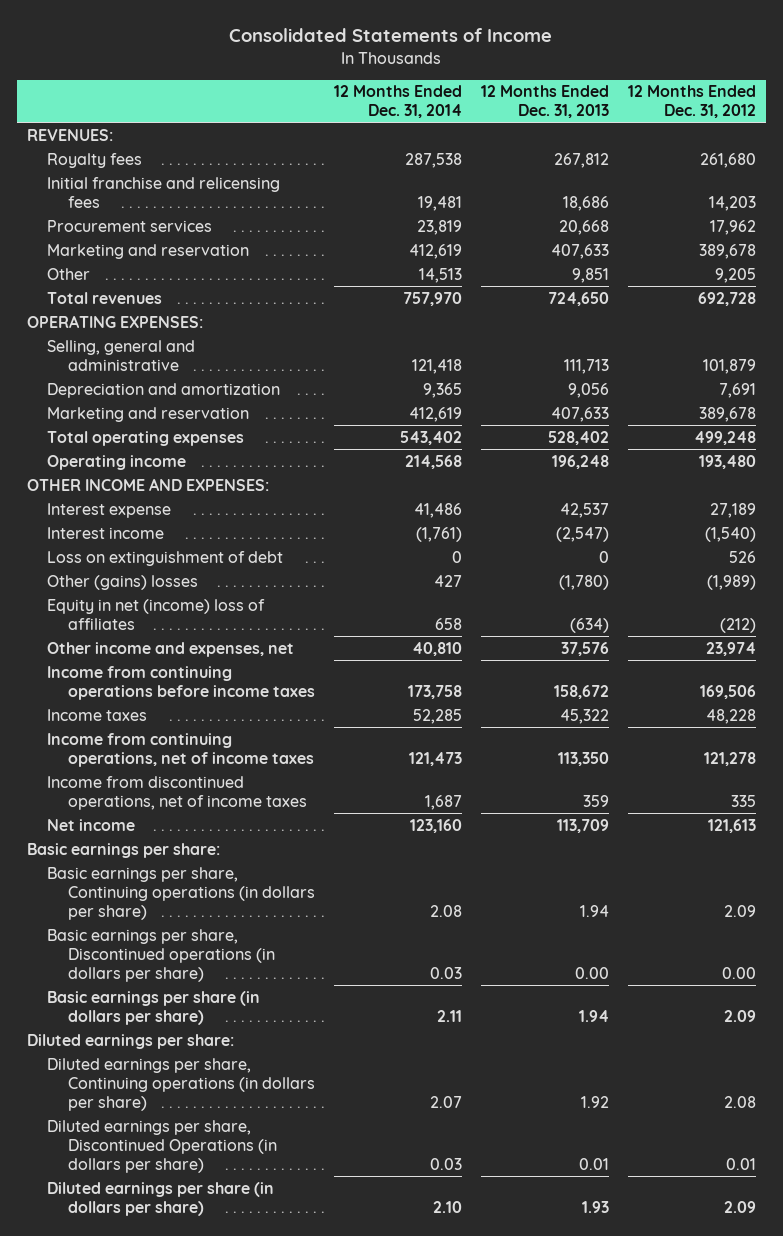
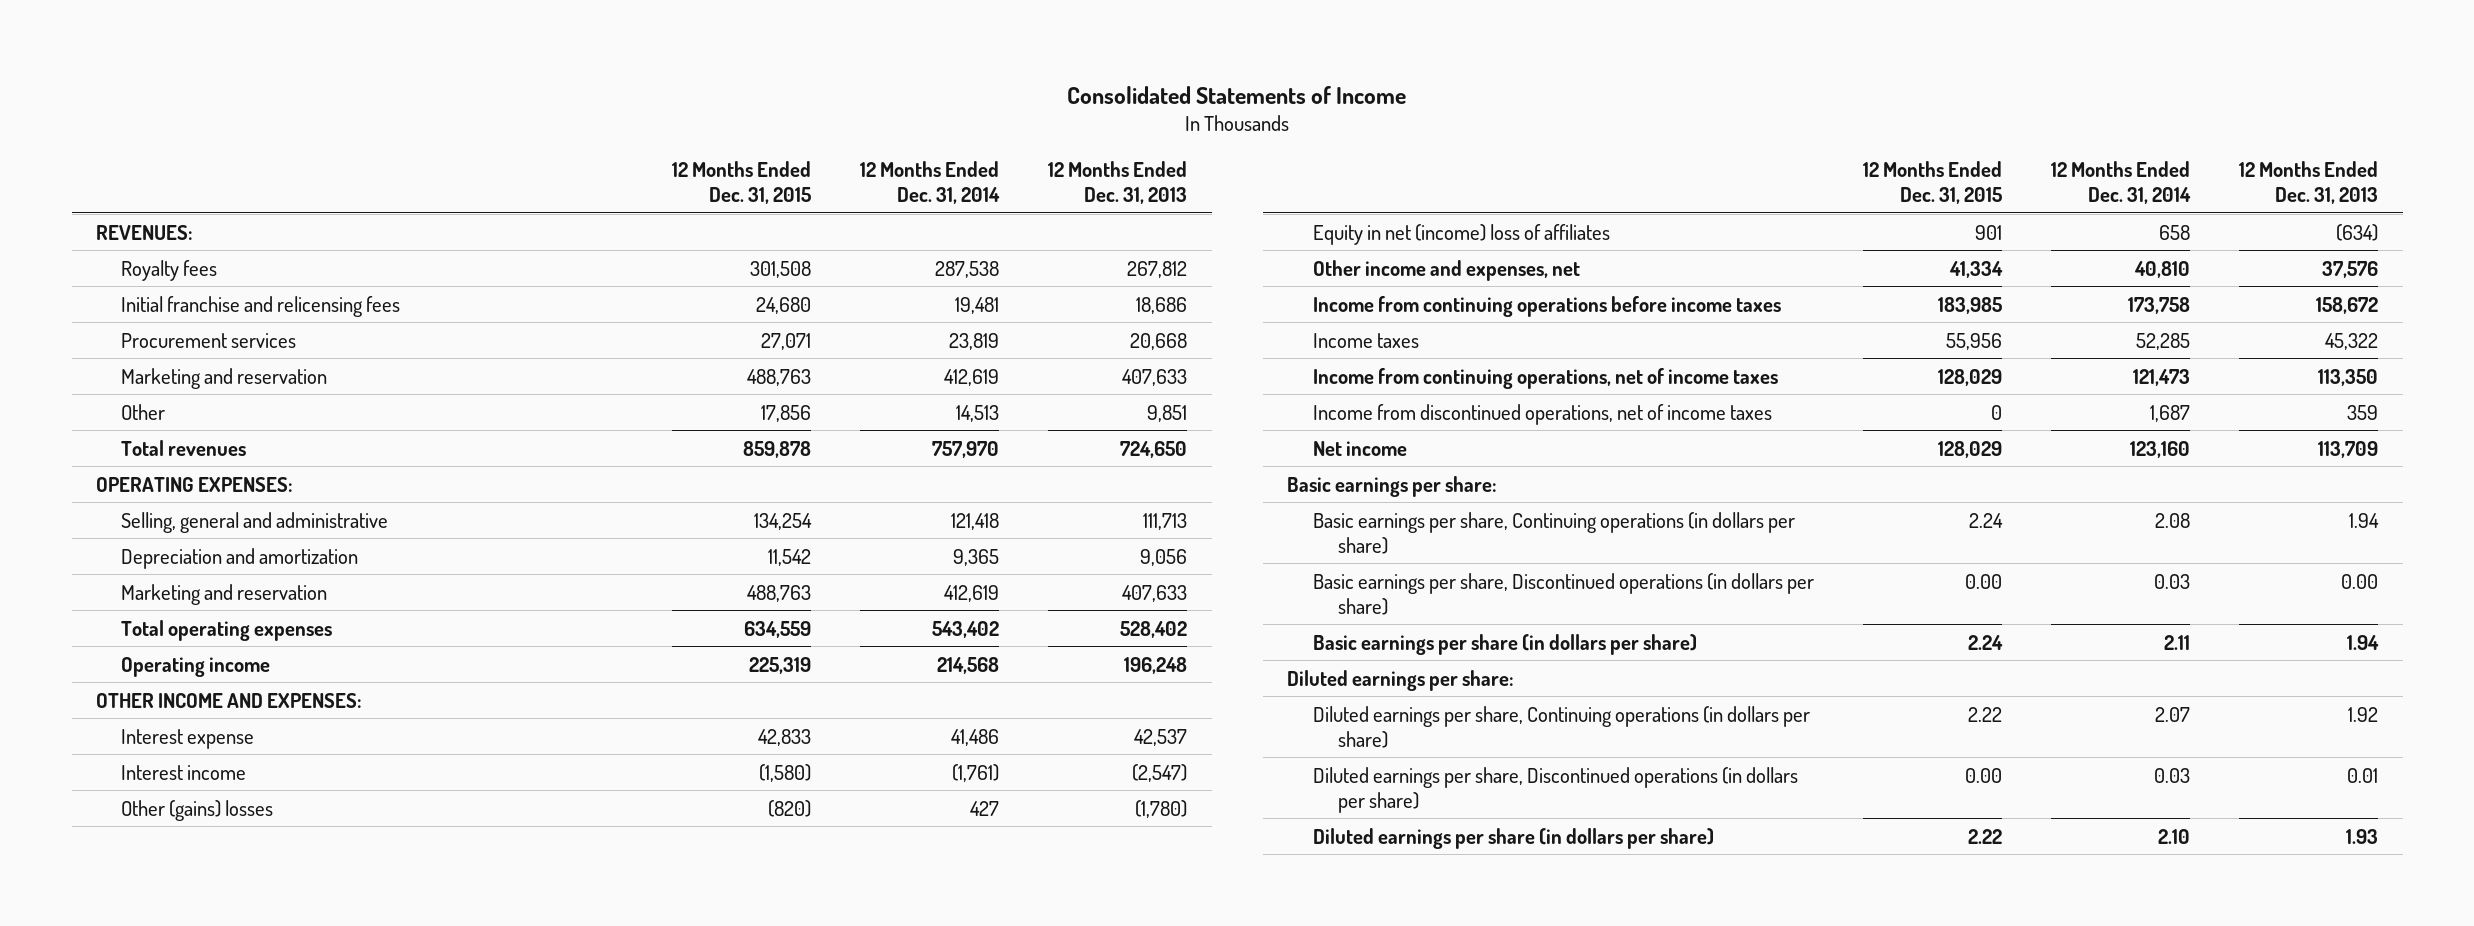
[628,85,757,119] 12 Months Ended Dec. 31, 2012 -> none
none -> [671,161,811,205] 12 Months Ended Dec. 31, 2015
[47,550,284,566] Loss on extinguishment of debt -> none
[47,1119,278,1173] Diluted earnings per share, Discontinued Operations (in dollars per share) -> [1312,766,1798,813] Diluted earnings per share, Discontinued operations (in dollars per share)

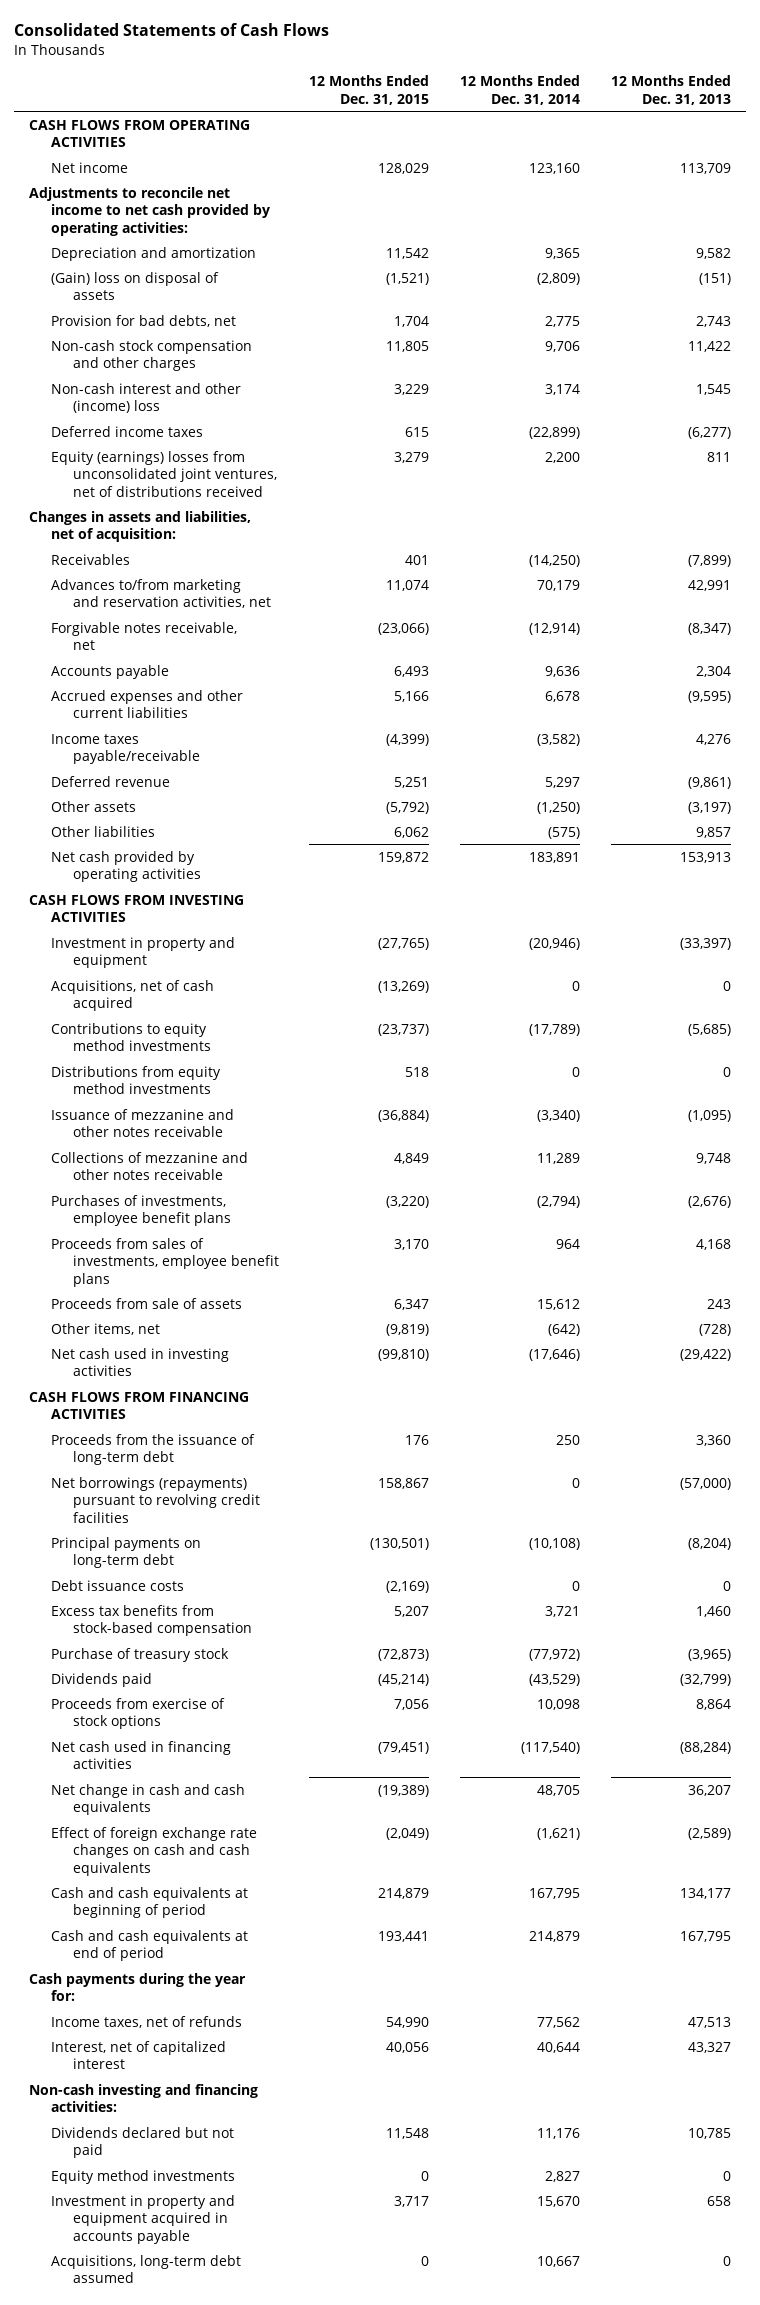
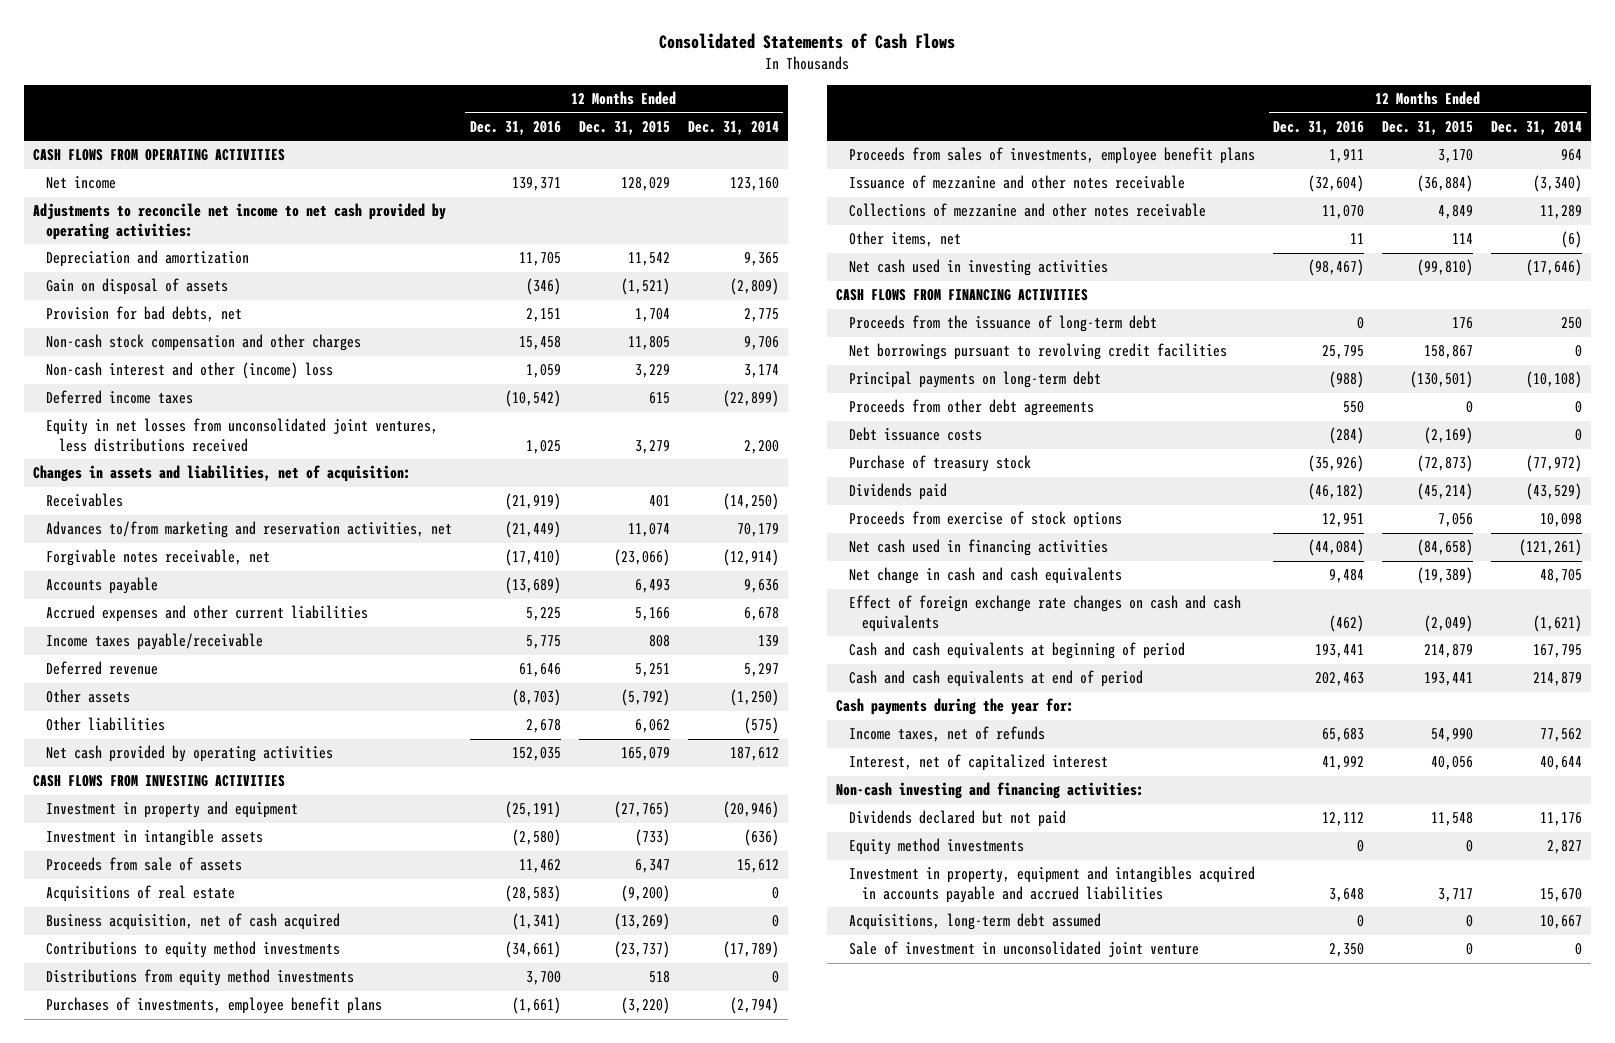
[611,75,732,105] 12 Months Ended Dec. 31, 2013 -> none
none -> [469,120,561,135] Dec. 31, 2016
[50,271,219,301] (Gain) loss on disposal of assets -> [45,278,228,296] Gain on disposal of assets
[50,450,277,497] Equity (earnings) losses from unconsolidated joint ventures, net of distributions received -> [45,418,438,452] Equity in net losses from unconsolidated joint ventures, less distributions received
[386,733,430,746] (4,399) -> [648,635,670,648] 808
[537,733,581,746] (3,582) -> [757,635,779,648] 139
[378,851,430,863] 159,872 -> [620,747,670,762] 165,079
[529,851,581,863] 183,891 -> [729,747,779,762] 187,612
none -> [45,829,263,847] Investment in intangible assets
[50,1297,242,1309] Proceeds from sale of assets -> [45,857,242,872] Proceeds from sale of assets
none -> [45,885,235,903] Acquisitions of real estate
[50,979,214,1012] Acquisitions, net of cash acquired -> [45,913,340,931] Business acquisition, net of cash acquired
[50,1108,234,1138] Issuance of mezzanine and other notes receivable -> [849,175,1186,190] Issuance of mezzanine and other notes receivable
[50,1151,248,1181] Collections of mezzanine and other notes receivable -> [849,203,1207,218] Collections of mezzanine and other notes receivable
[386,1323,430,1336] (9,819) -> [1452,233,1474,245] 114
[548,1323,581,1336] (642) -> [1561,231,1583,249] (6)
[50,1476,260,1523] Net borrowings (repayments) pursuant to revolving credit facilities -> [849,343,1228,361] Net borrowings pursuant to revolving credit facilities
none -> [849,399,1095,417] Proceeds from other debt agreements
[50,1604,252,1637] Excess tax benefits from stock-based compensation -> none
[378,1741,430,1754] (79,451) -> [1417,539,1474,557] (84,658)
[521,1741,581,1754] (117,540) -> [1519,539,1583,557] (121,261)
[50,2194,235,2244] Investment in property and equipment acquired in accounts payable -> [849,866,1256,903] Investment in property, equipment and intangibles acquired in accounts payable and accrued liabilities
none -> [849,941,1200,958] Sale of investment in unconsolidated joint venture

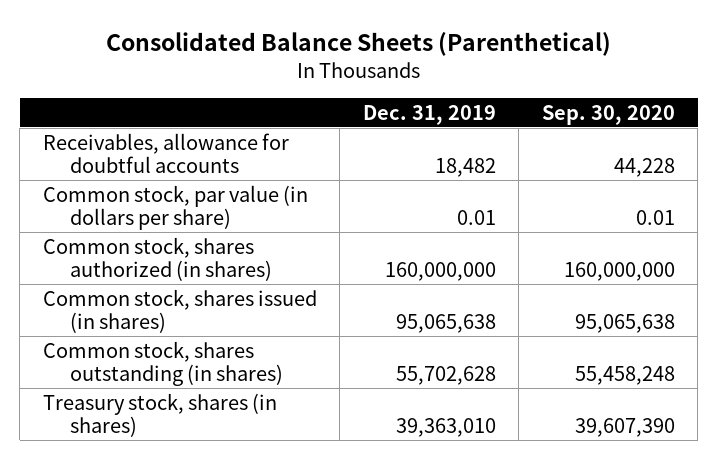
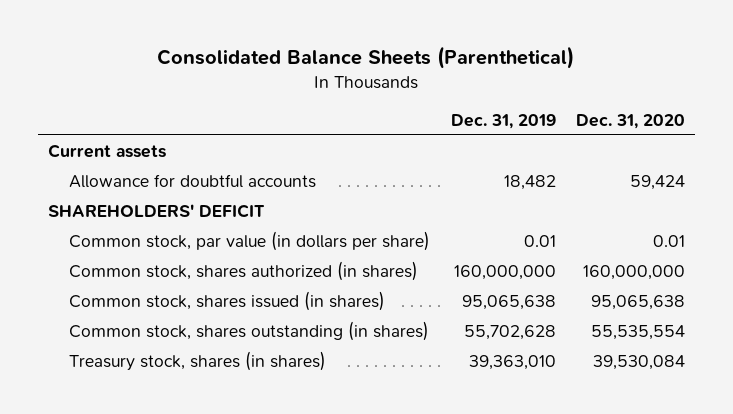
[541,105,675,126] Sep. 30, 2020 -> none
none -> [575,113,685,129] Dec. 31, 2020
none -> [47,143,166,158] Current assets
[42,132,289,174] Receivables, allowance for doubtful accounts -> [69,173,317,188] Allowance for doubtful accounts
none -> [47,203,265,218] SHAREHOLDERS' DEFICIT

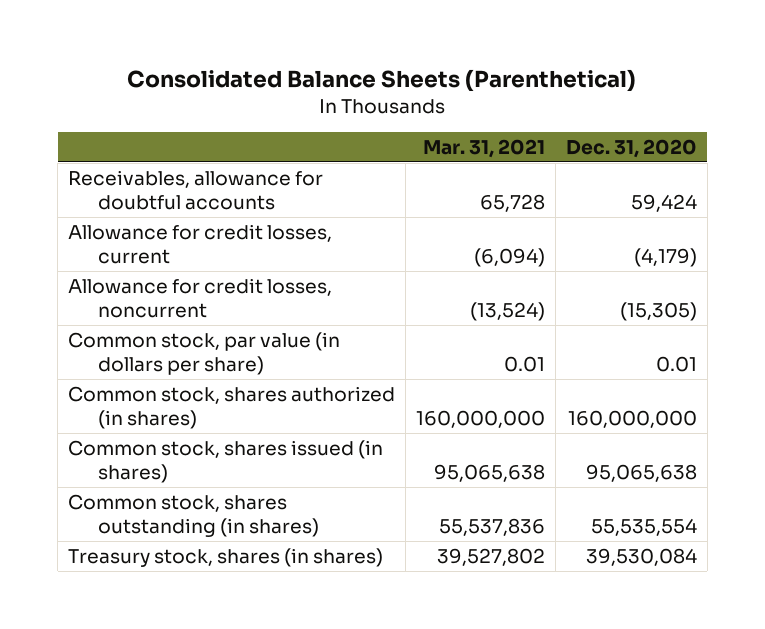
[450,113,556,129] Dec. 31, 2019 -> none
none -> [422,138,545,158] Mar. 31, 2021
[47,143,166,158] Current assets -> none
[47,203,265,218] SHAREHOLDERS' DEFICIT -> none
[69,173,317,188] Allowance for doubtful accounts -> [68,170,324,211] Receivables, allowance for doubtful accounts
none -> [68,224,333,265] Allowance for credit losses, current
none -> [68,278,333,319] Allowance for credit losses, noncurrent

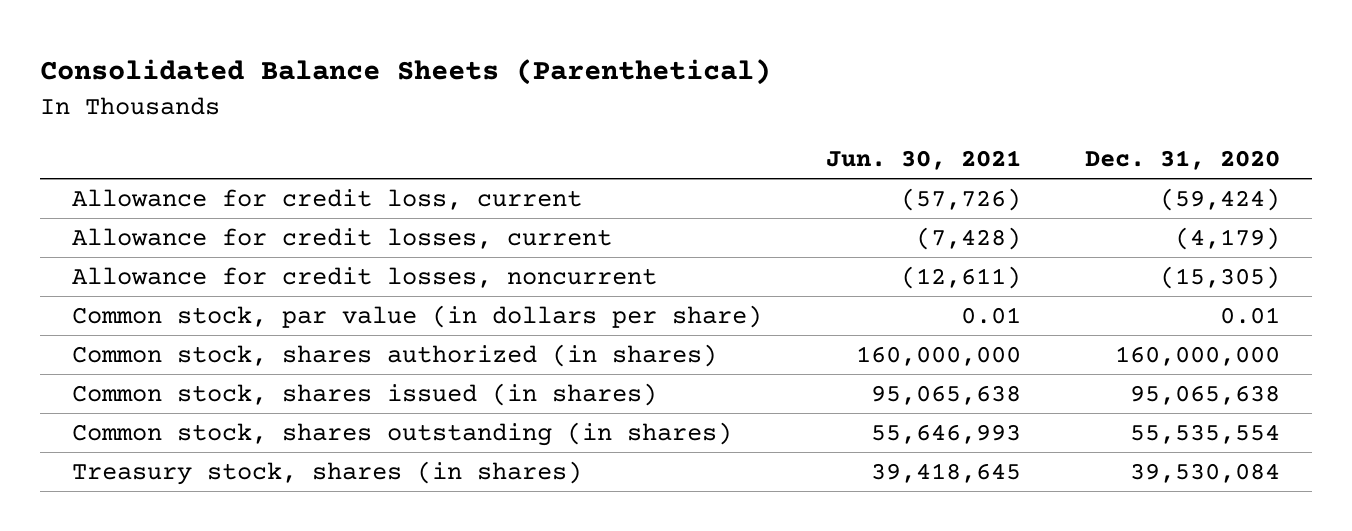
[422,138,545,158] Mar. 31, 2021 -> none
none -> [825,150,1021,171] Jun. 30, 2021
[68,170,324,211] Receivables, allowance for doubtful accounts -> [71,189,582,211] Allowance for credit loss, current
[630,194,697,213] 59,424 -> [1159,188,1280,212] (59,424)

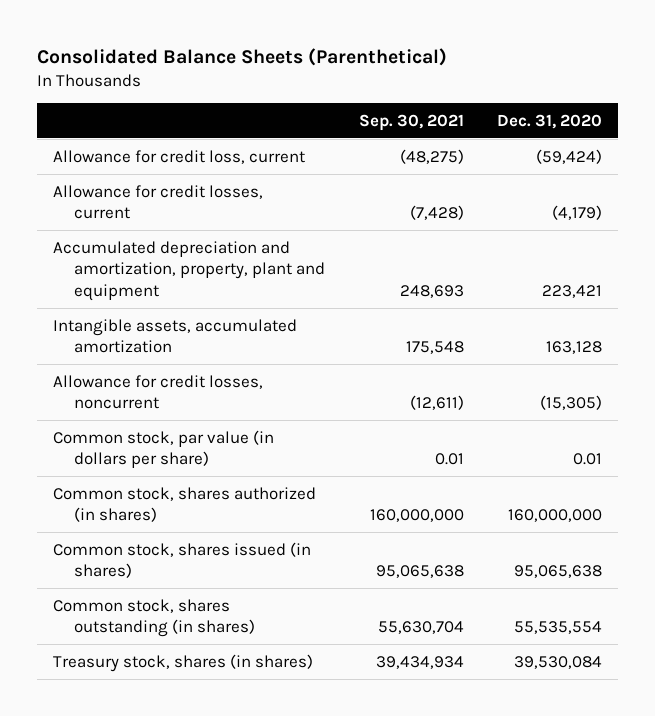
[825,150,1021,171] Jun. 30, 2021 -> none
none -> [358,113,464,131] Sep. 30, 2021
none -> [53,240,326,301] Accumulated depreciation and amortization, property, plant and equipment
none -> [53,318,298,354] Intangible assets, accumulated amortization

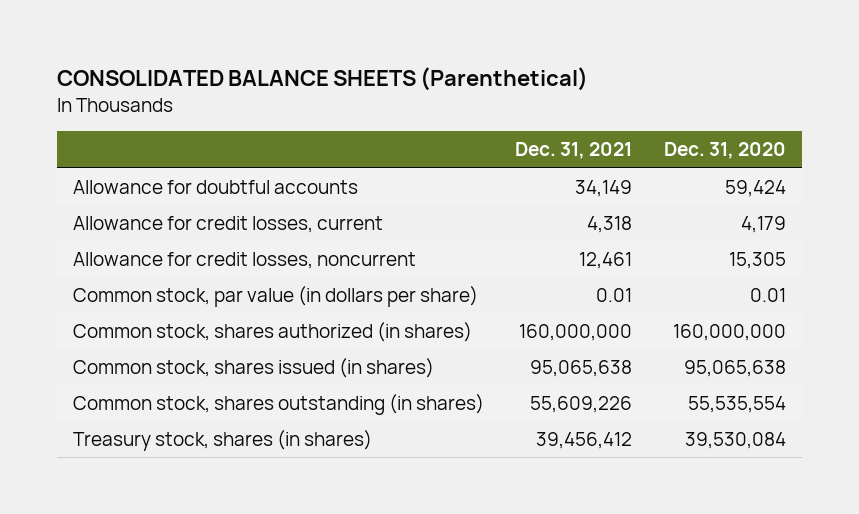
[36,47,447,66] Consolidated Balance Sheets (Parenthetical) -> [56,67,588,92] CONSOLIDATED BALANCE SHEETS (Parenthetical)
[358,113,464,131] Sep. 30, 2021 -> none
none -> [515,142,633,160] Dec. 31, 2021
[53,240,326,301] Accumulated depreciation and amortization, property, plant and equipment -> none
[53,318,298,354] Intangible assets, accumulated amortization -> none
[53,149,306,164] Allowance for credit loss, current -> [72,180,358,195] Allowance for doubtful accounts
[535,148,602,164] (59,424) -> [725,180,787,198] 59,424
[551,205,602,221] (4,179) -> [741,216,787,234] 4,179
[539,395,602,411] (15,305) -> [729,252,787,270] 15,305

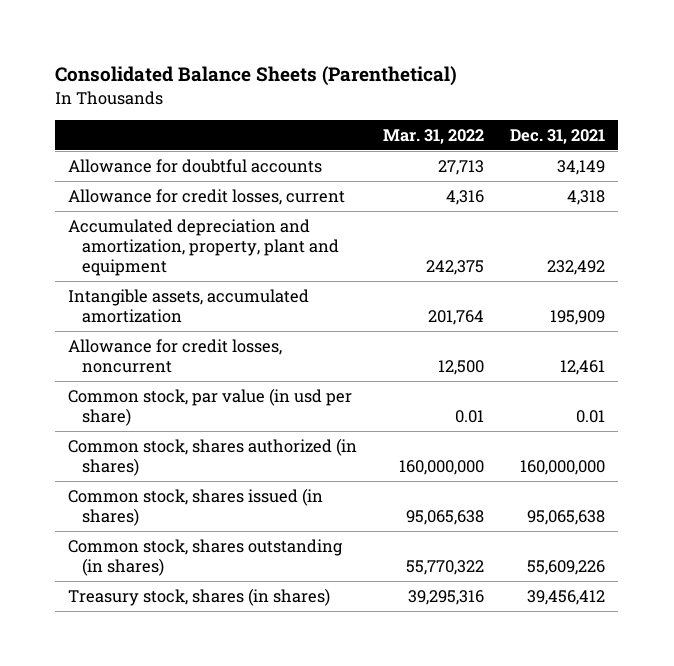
[56,67,588,92] CONSOLIDATED BALANCE SHEETS (Parenthetical) -> [55,66,458,87] Consolidated Balance Sheets (Parenthetical)
[664,142,787,160] Dec. 31, 2020 -> none
none -> [383,129,485,145] Mar. 31, 2022
none -> [68,218,339,277] Accumulated depreciation and amortization, property, plant and equipment
none -> [68,288,310,324] Intangible assets, accumulated amortization
[72,286,478,308] Common stock, par value (in dollars per share) -> [68,387,353,427] Common stock, par value (in usd per share)

